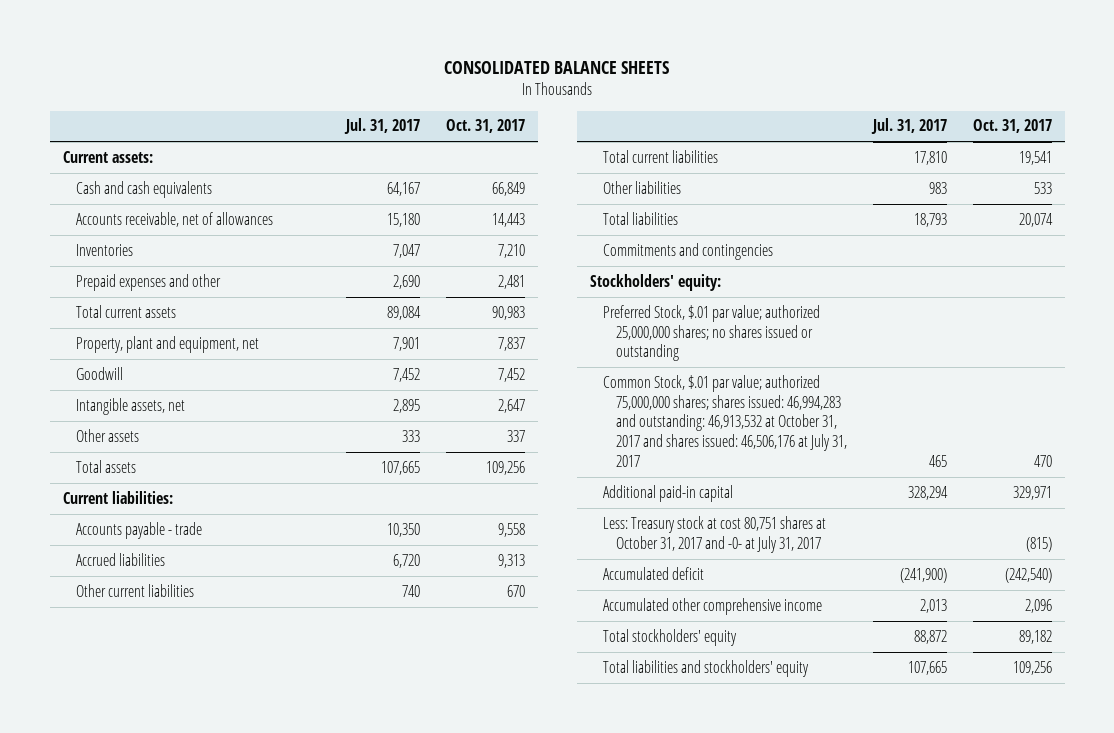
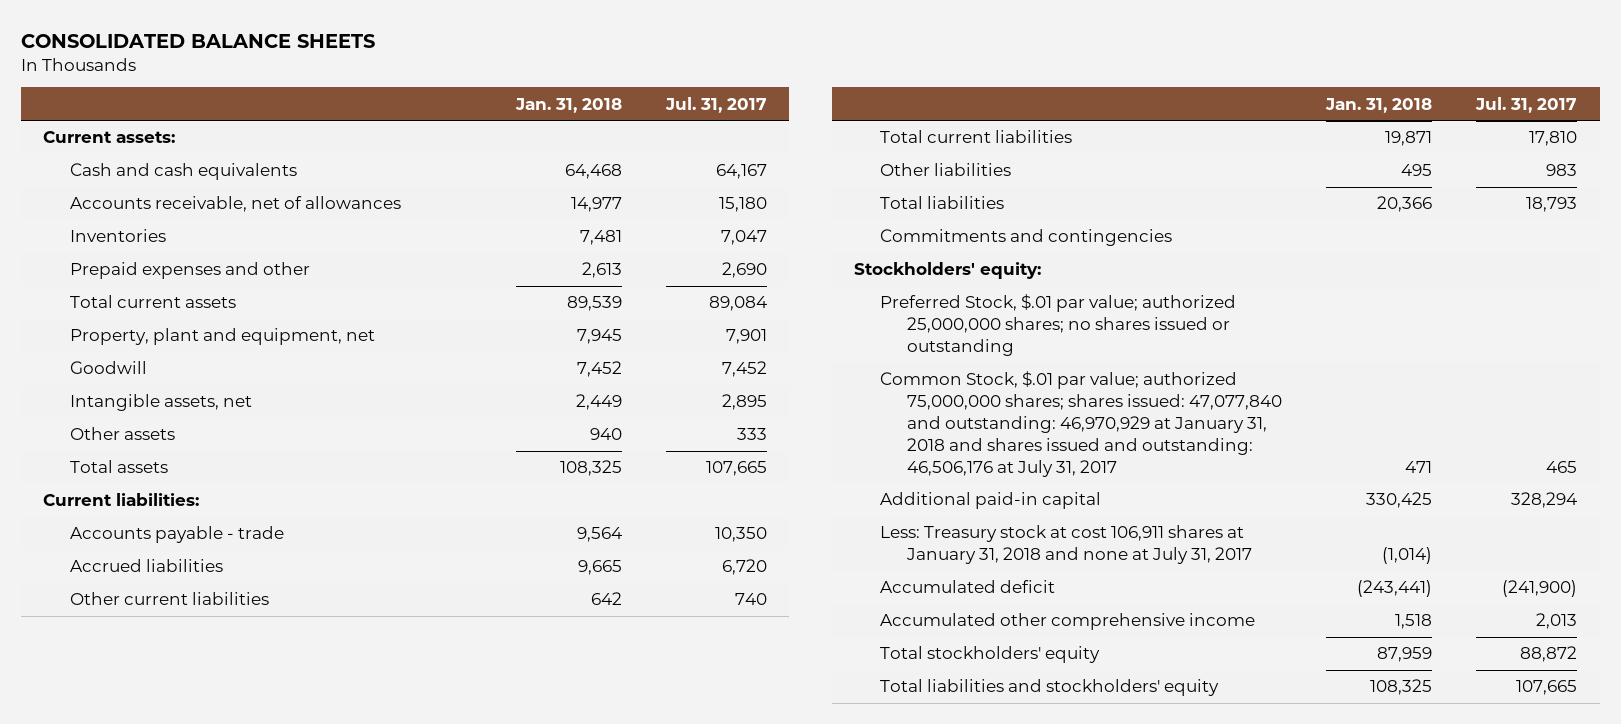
[445,119,525,134] Oct. 31, 2017 -> none
none -> [515,97,623,113] Jan. 31, 2018
[602,374,847,467] Common Stock, $.01 par value; authorized 75,000,000 shares; shares issued: 46,994,283 and outstanding: 46,913,532 at October 31, 2017 and shares issued: 46,506,176 at July 31, 2017 -> [880,371,1283,478] Common Stock, $.01 par value; authorized 75,000,000 shares; shares issued: 47,077,840 and outstanding: 46,970,929 at January 31, 2018 and shares issued and outstanding: 46,506,176 at July 31, 2017
[602,515,826,553] Less: Treasury stock at cost 80,751 shares at October 31, 2017 and -0- at July 31, 2017 -> [880,525,1253,565] Less: Treasury stock at cost 106,911 shares at January 31, 2018 and none at July 31, 2017

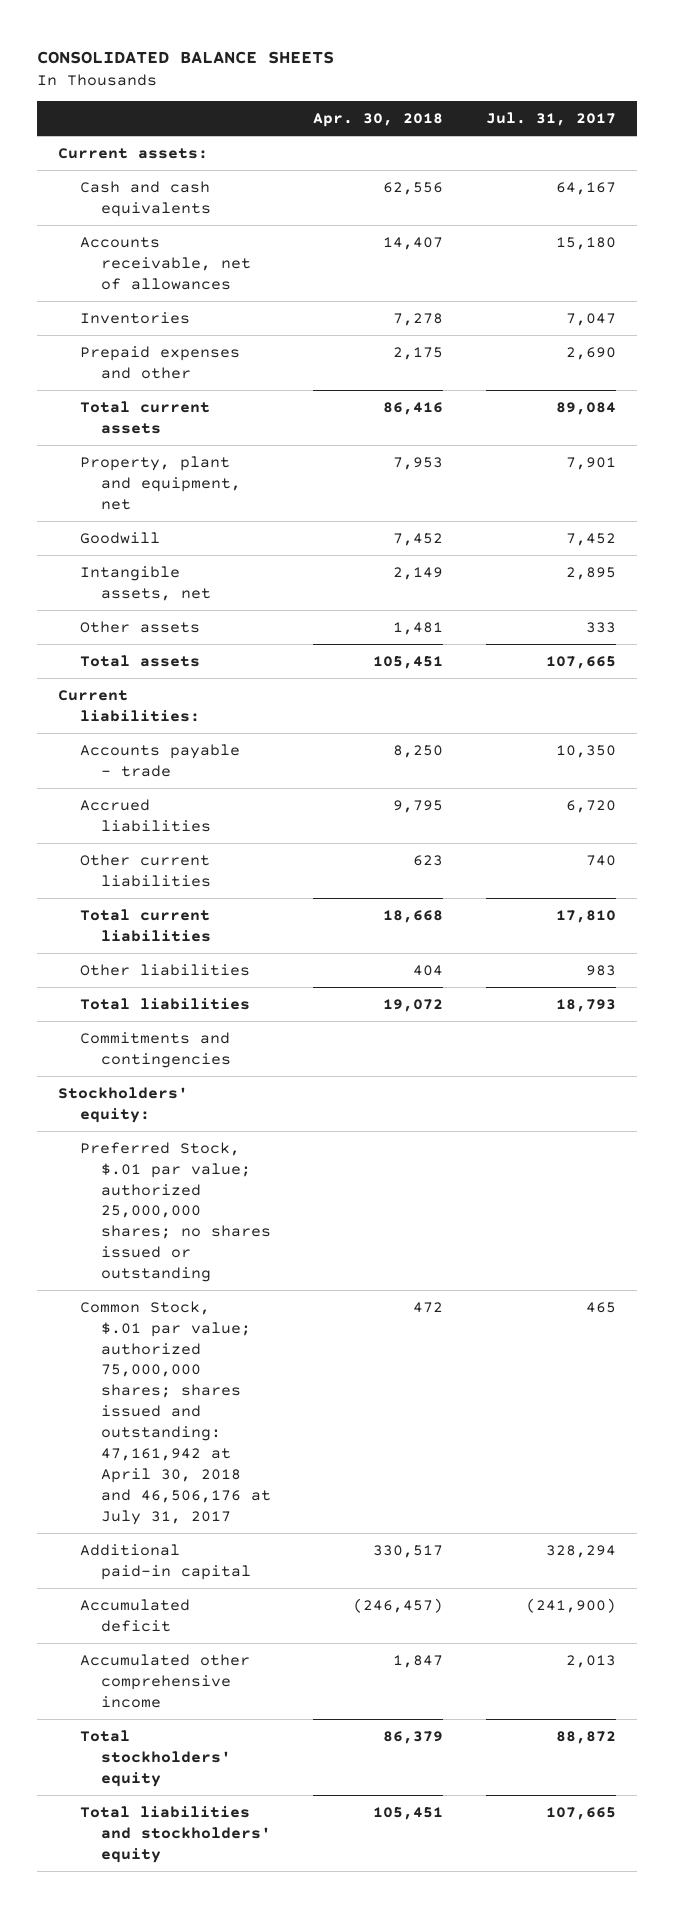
[515,97,623,113] Jan. 31, 2018 -> none
none -> [313,113,444,128] Apr. 30, 2018
[880,371,1283,478] Common Stock, $.01 par value; authorized 75,000,000 shares; shares issued: 47,077,840 and outstanding: 46,970,929 at January 31, 2018 and shares issued and outstanding: 46,506,176 at July 31, 2017 -> [79,1300,271,1525] Common Stock, $.01 par value; authorized 75,000,000 shares; shares issued and outstanding: 47,161,942 at April 30, 2018 and 46,506,176 at July 31, 2017
[880,525,1253,565] Less: Treasury stock at cost 106,911 shares at January 31, 2018 and none at July 31, 2017 -> none

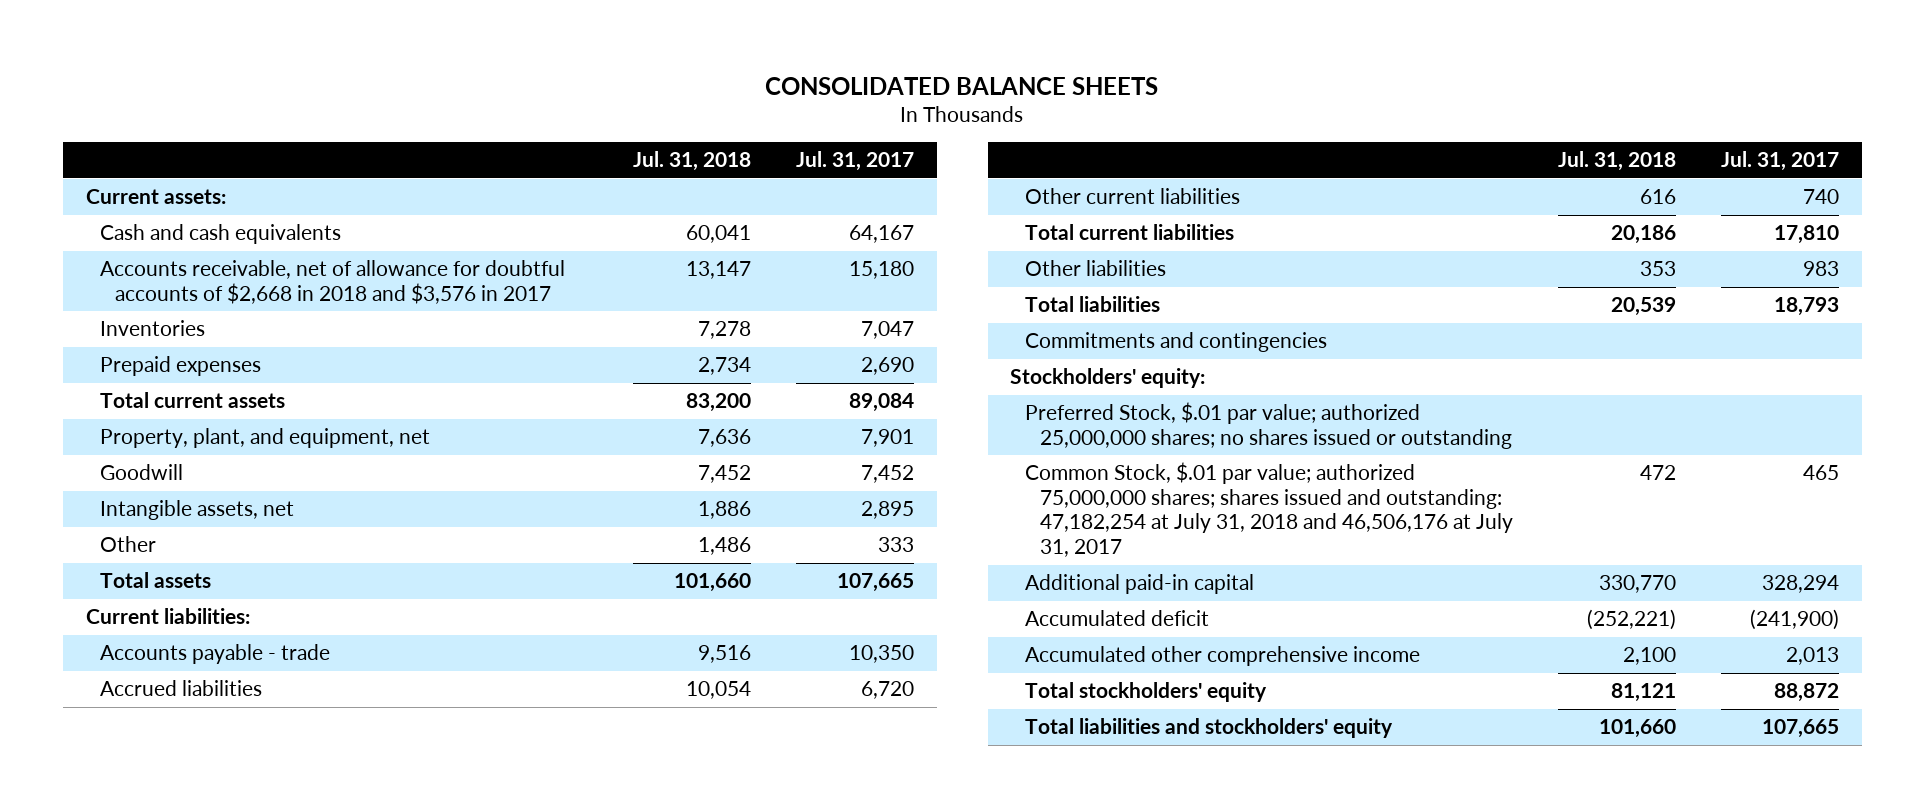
[313,113,444,128] Apr. 30, 2018 -> none
none -> [633,151,752,172] Jul. 31, 2018
[79,236,251,290] Accounts receivable, net of allowances -> [100,260,566,304] Accounts receivable, net of allowance for doubtful accounts of $2,668 in 2018 and $3,576 in 2017
[79,345,240,379] Prepaid expenses and other -> [100,356,262,377] Prepaid expenses
[79,455,241,510] Property, plant and equipment, net -> [100,428,431,449] Property, plant, and equipment, net
[79,620,200,633] Other assets -> [100,536,157,553] Other
[79,1300,271,1525] Common Stock, $.01 par value; authorized 75,000,000 shares; shares issued and outstanding: 47,161,942 at April 30, 2018 and 46,506,176 at July 31, 2017 -> [1025,462,1513,558] Common Stock, $.01 par value; authorized 75,000,000 shares; shares issued and outstanding: 47,182,254 at July 31, 2018 and 46,506,176 at July 31, 2017

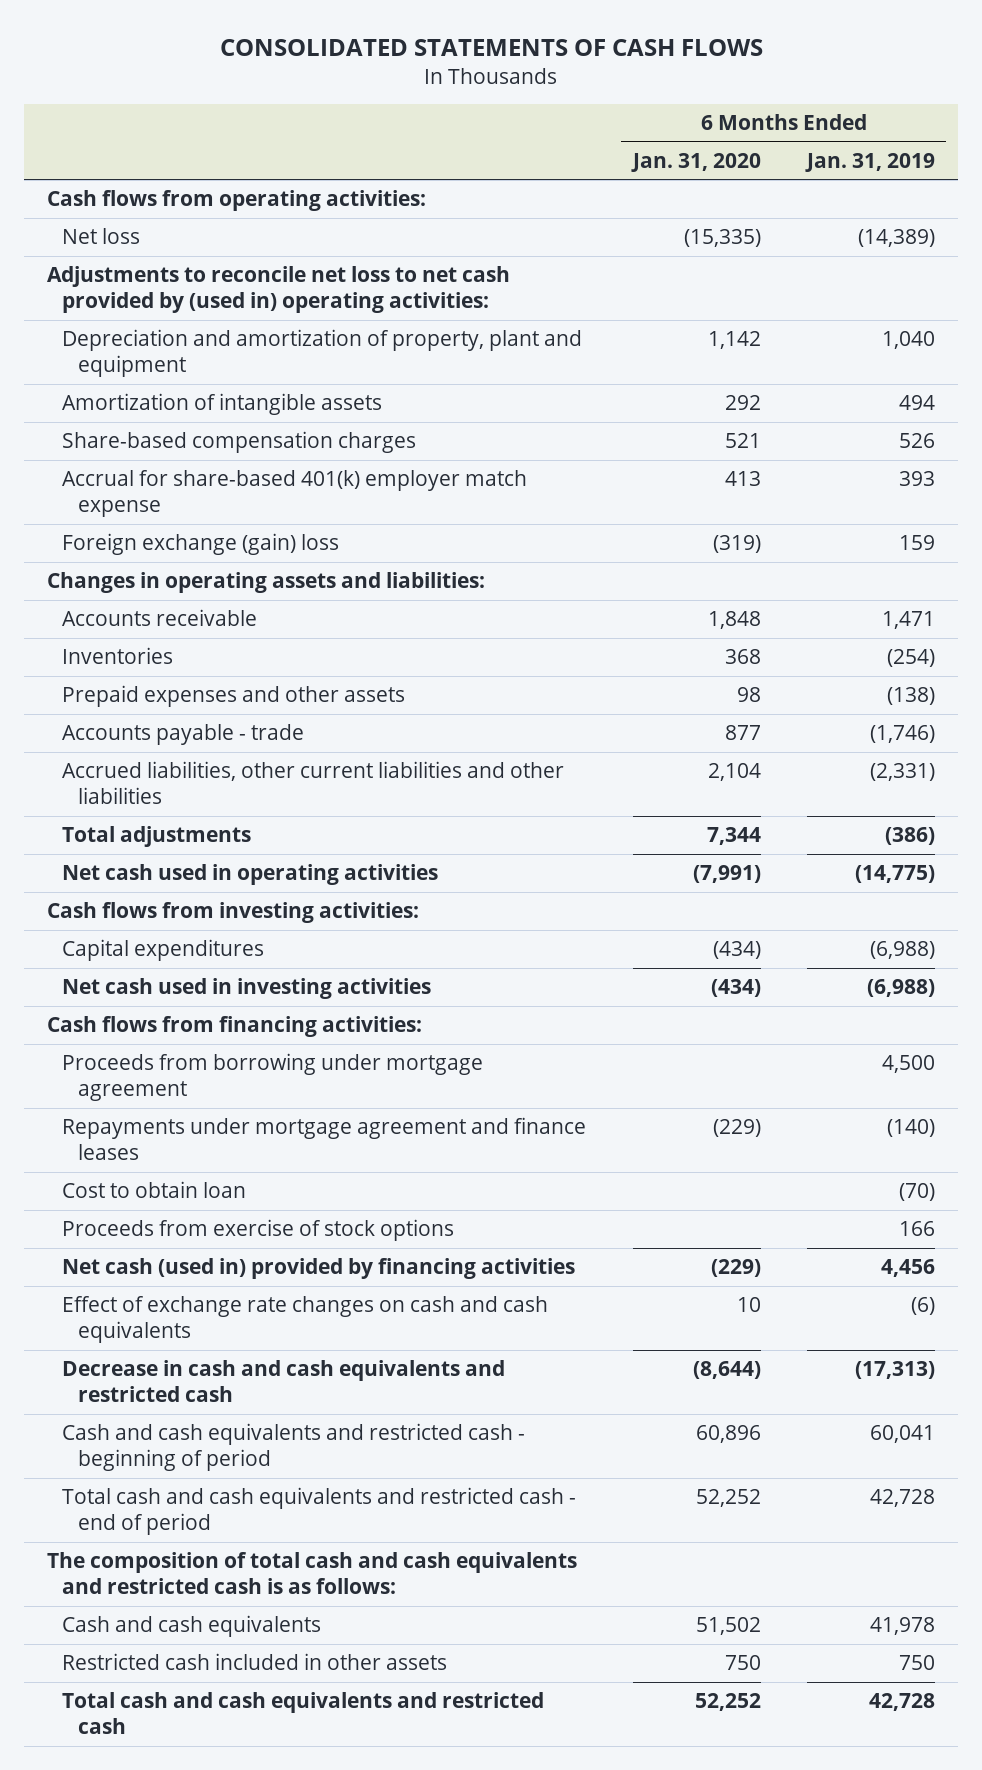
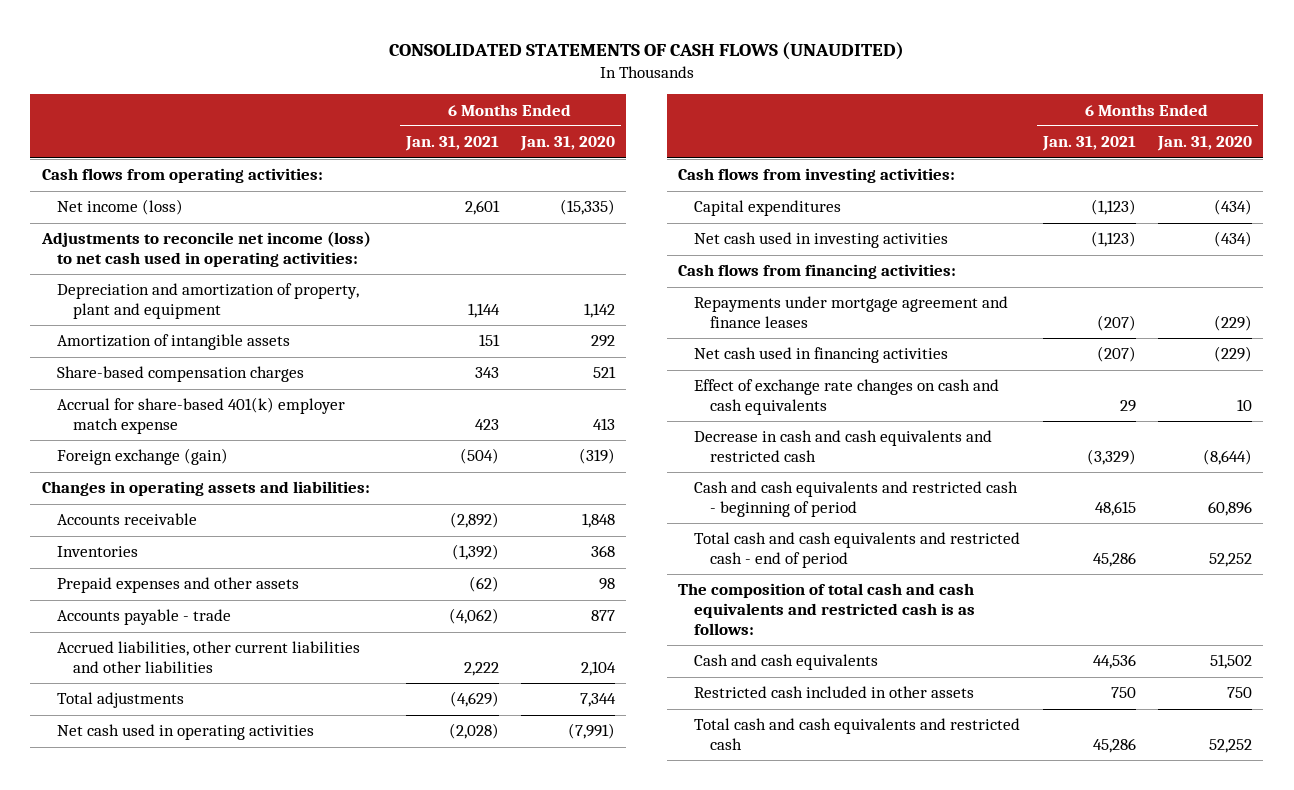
[219,38,763,56] CONSOLIDATED STATEMENTS OF CASH FLOWS -> [388,41,904,60] CONSOLIDATED STATEMENTS OF CASH FLOWS (UNAUDITED)
[804,152,935,172] Jan. 31, 2019 -> none
none -> [404,136,499,152] Jan. 31, 2021
[62,228,141,245] Net loss -> [57,199,184,216] Net income (loss)
[46,266,510,314] Adjustments to reconcile net loss to net cash provided by (used in) operating activities: -> [40,231,371,268] Adjustments to reconcile net income (loss) to net cash used in operating activities:
[62,533,340,556] Foreign exchange (gain) loss -> [57,448,229,466] Foreign exchange (gain)
[62,1053,484,1102] Proceeds from borrowing under mortgage agreement -> none
[62,1181,247,1199] Cost to obtain loan -> none
[62,1219,455,1242] Proceeds from exercise of stock options -> none
[62,1258,576,1280] Net cash (used in) provided by financing activities -> [694,347,949,364] Net cash used in financing activities

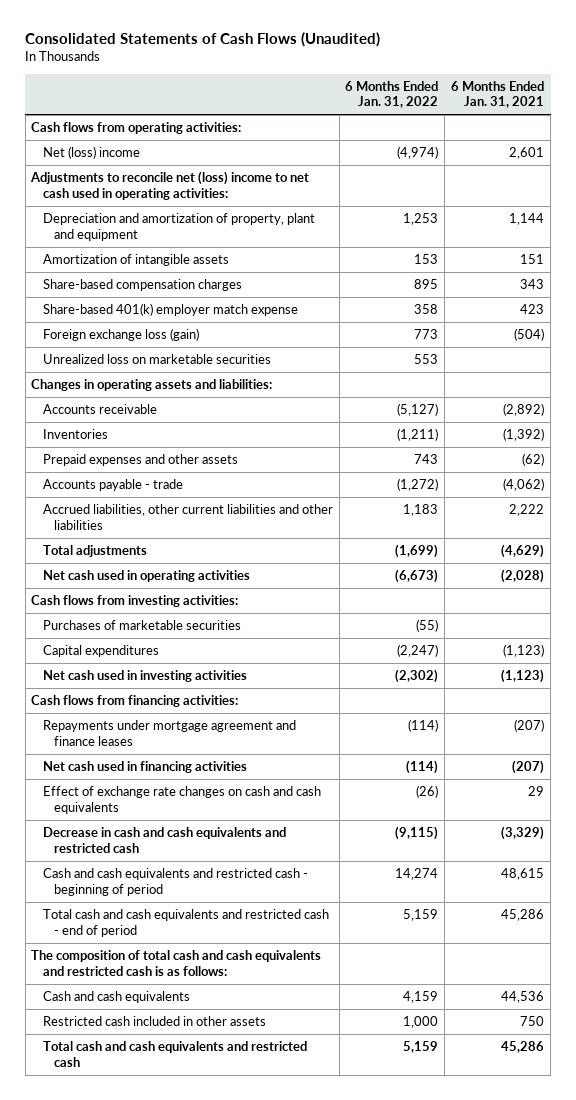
[388,41,904,60] CONSOLIDATED STATEMENTS OF CASH FLOWS (UNAUDITED) -> [25,32,381,48] Consolidated Statements of Cash Flows (Unaudited)
[520,136,616,152] Jan. 31, 2020 -> none
none -> [345,80,439,109] 6 Months Ended Jan. 31, 2022
[57,199,184,216] Net income (loss) -> [42,146,140,160] Net (loss) income
[40,231,371,268] Adjustments to reconcile net income (loss) to net cash used in operating activities: -> [30,171,310,200] Adjustments to reconcile net (loss) income to net cash used in operating activities:
[57,397,346,435] Accrual for share-based 401(k) employer match expense -> [42,303,298,317] Share-based 401(k) employer match expense
[57,448,229,466] Foreign exchange (gain) -> [42,328,199,342] Foreign exchange loss (gain)
none -> [42,354,271,365] Unrealized loss on marketable securities
none -> [42,620,241,631] Purchases of marketable securities

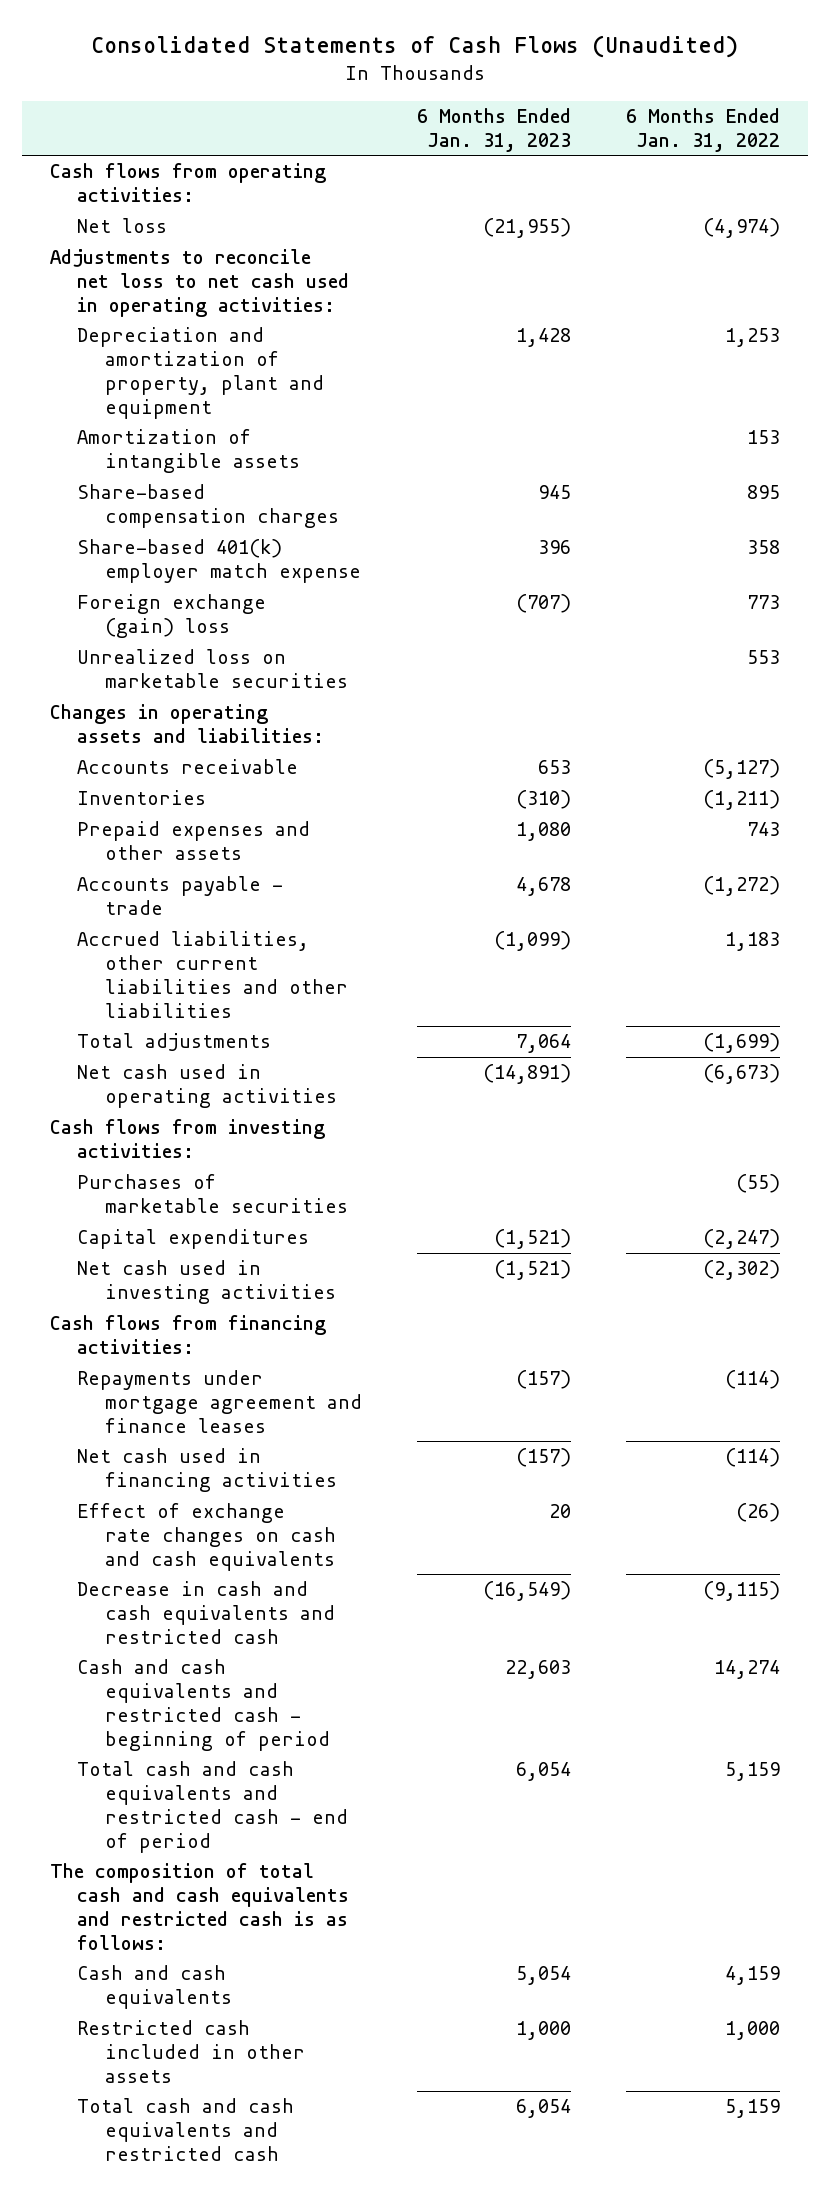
[451,80,545,109] 6 Months Ended Jan. 31, 2021 -> none
none -> [416,107,571,152] 6 Months Ended Jan. 31, 2023
[42,146,140,160] Net (loss) income -> [77,218,168,234] Net loss
[30,171,310,200] Adjustments to reconcile net (loss) income to net cash used in operating activities: -> [49,249,350,317] Adjustments to reconcile net loss to net cash used in operating activities:
[42,328,199,342] Foreign exchange loss (gain) -> [77,594,267,639] Foreign exchange (gain) loss

